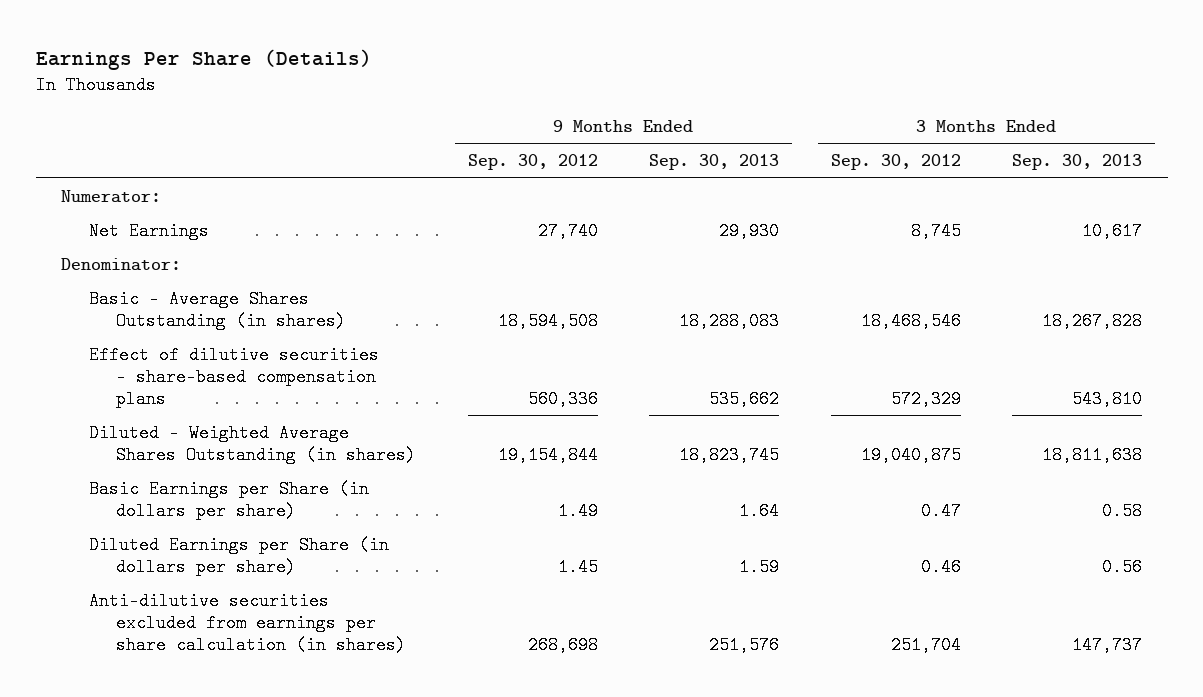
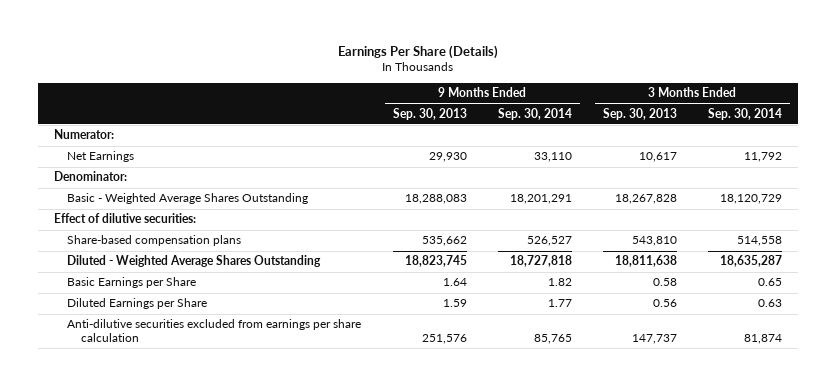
[467,154,598,171] Sep. 30, 2012 -> none
[830,154,961,171] Sep. 30, 2012 -> none
none -> [497,107,572,120] Sep. 30, 2014
none -> [708,107,783,120] Sep. 30, 2014
[88,289,347,330] Basic - Average Shares Outstanding (in shares) -> [67,193,309,205] Basic - Weighted Average Shares Outstanding
none -> [53,213,196,224] Effect of dilutive securities:
[88,345,379,408] Effect of dilutive securities - share-based compensation plans -> [67,235,242,247] Share-based compensation plans
[88,423,417,464] Diluted - Weighted Average Shares Outstanding (in shares) -> [67,255,322,268] Diluted - Weighted Average Shares Outstanding
[88,479,369,520] Basic Earnings per Share (in dollars per share) -> [67,277,197,289] Basic Earnings per Share
[88,535,389,576] Diluted Earnings per Share (in dollars per share) -> [67,298,208,310] Diluted Earnings per Share
[88,591,407,654] Anti-dilutive securities excluded from earnings per share calculation (in shares) -> [67,319,362,343] Anti-dilutive securities excluded from earnings per share calculation

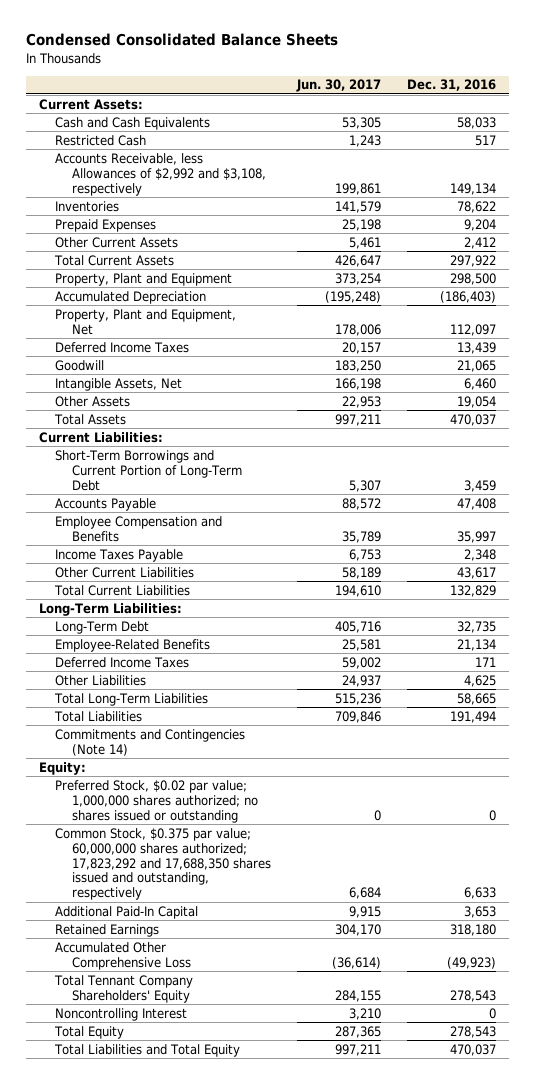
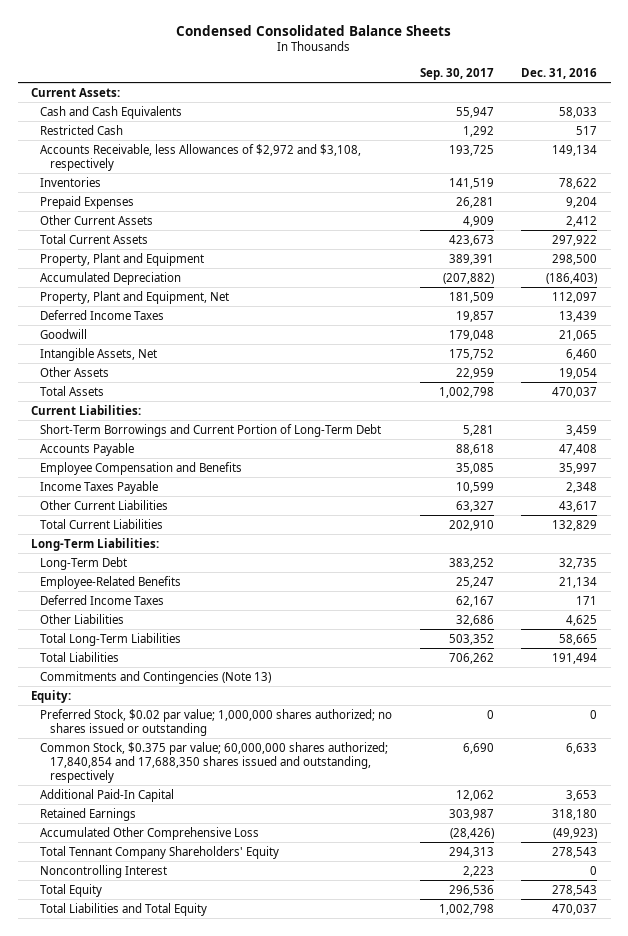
[295,79,381,93] Jun. 30, 2017 -> none
none -> [419,67,494,80] Sep. 30, 2017
[55,152,266,196] Accounts Receivable, less Allowances of $2,992 and $3,108, respectively -> [40,143,362,171] Accounts Receivable, less Allowances of $2,972 and $3,108, respectively
[55,728,246,756] Commitments and Contingencies (Note 14) -> [40,670,272,684] Commitments and Contingencies (Note 13)
[55,827,271,901] Common Stock, $0.375 par value; 60,000,000 shares authorized; 17,823,292 and 17,688,350 shares issued and outstanding, respectively -> [40,741,389,783] Common Stock, $0.375 par value; 60,000,000 shares authorized; 17,840,854 and 17,688,350 shares issued and outstanding, respectively

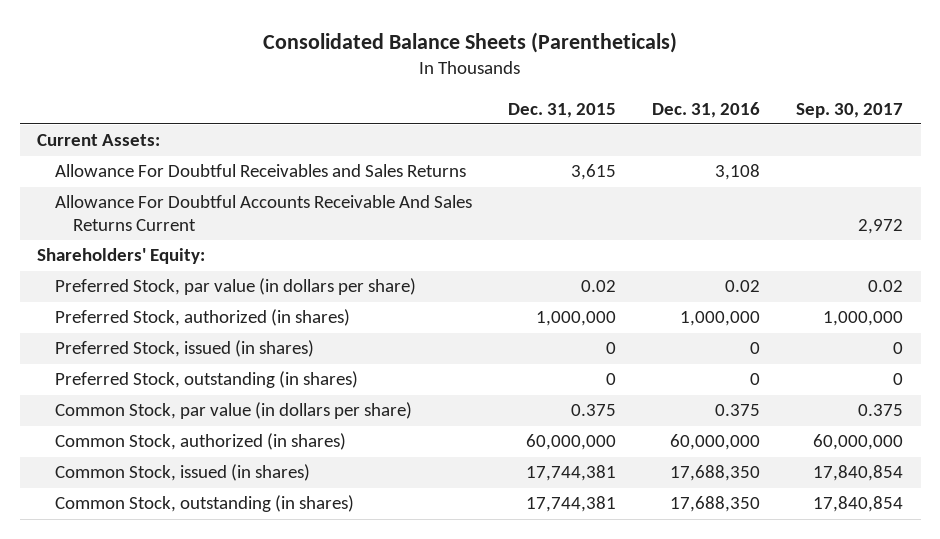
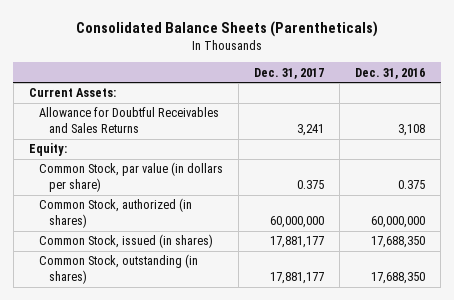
[507,102,616,118] Dec. 31, 2015 -> none
[795,102,903,118] Sep. 30, 2017 -> none
none -> [253,67,324,79] Dec. 31, 2017
[55,195,473,232] Allowance For Doubtful Accounts Receivable And Sales Returns Current -> none
[55,278,417,296] Preferred Stock, par value (in dollars per share) -> none
[55,309,351,327] Preferred Stock, authorized (in shares) -> none
[55,340,315,358] Preferred Stock, issued (in shares) -> none
[55,371,359,389] Preferred Stock, outstanding (in shares) -> none
[55,164,467,178] Allowance For Doubtful Receivables and Sales Returns -> [38,107,219,134] Allowance for Doubtful Receivables and Sales Returns
[37,248,206,265] Shareholders' Equity: -> [28,143,67,157] Equity:

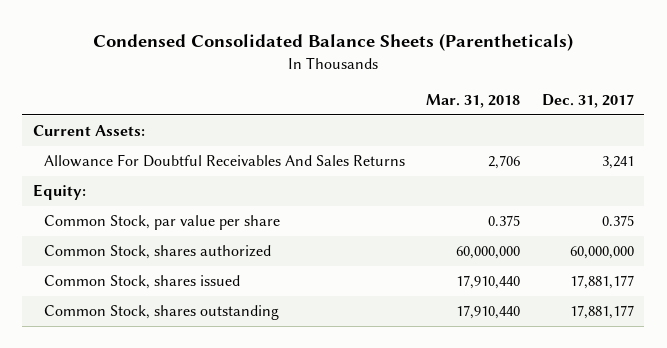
[75,20,378,37] Consolidated Balance Sheets (Parentheticals) -> [93,32,574,51] Condensed Consolidated Balance Sheets (Parentheticals)
[354,67,425,79] Dec. 31, 2016 -> none
none -> [426,93,521,108] Mar. 31, 2018
[38,107,219,134] Allowance for Doubtful Receivables and Sales Returns -> [44,154,406,168] Allowance For Doubtful Receivables And Sales Returns
[38,162,223,193] Common Stock, par value (in dollars per share) -> [44,215,281,231] Common Stock, par value per share
[38,198,192,229] Common Stock, authorized (in shares) -> [44,245,272,260] Common Stock, shares authorized
[38,234,213,249] Common Stock, issued (in shares) -> [44,275,241,290] Common Stock, shares issued
[38,254,198,285] Common Stock, outstanding (in shares) -> [44,305,280,321] Common Stock, shares outstanding

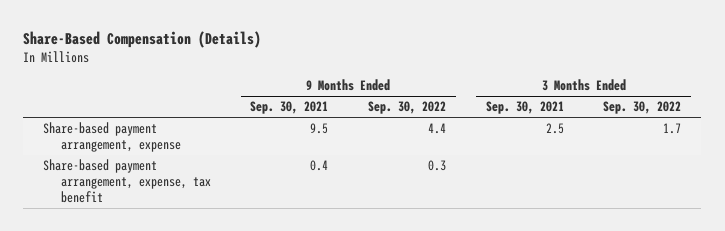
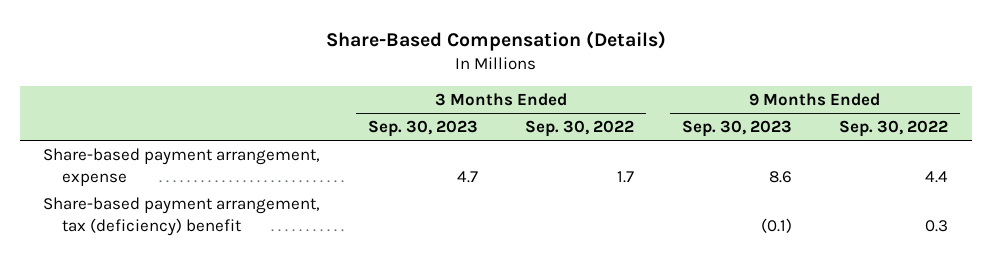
[250,101,329,115] Sep. 30, 2021 -> none
[485,101,564,115] Sep. 30, 2021 -> none
none -> [367,120,478,138] Sep. 30, 2023
none -> [681,120,792,138] Sep. 30, 2023
[43,159,211,204] Share-based payment arrangement, expense, tax benefit -> [43,196,321,236] Share-based payment arrangement, tax (deficiency) benefit

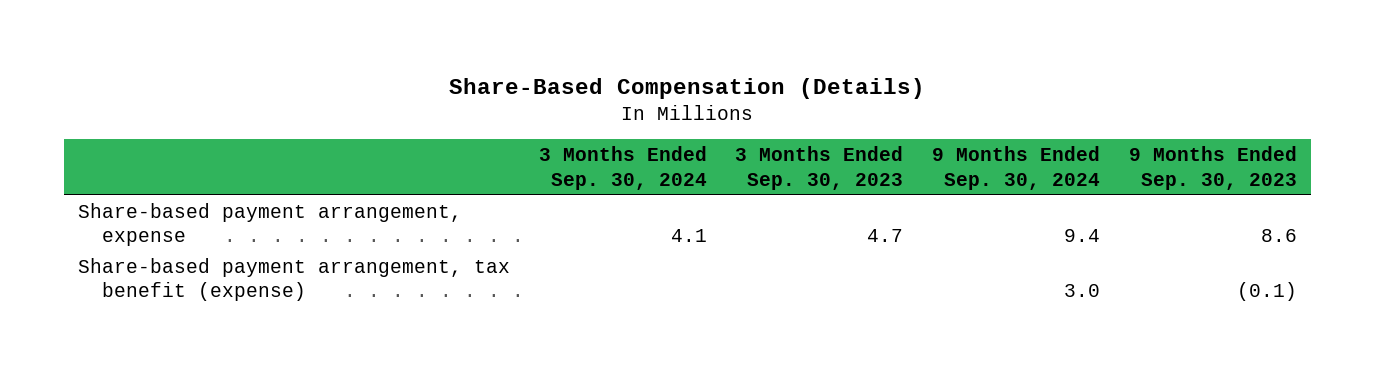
[525,120,635,138] Sep. 30, 2022 -> none
[839,120,949,138] Sep. 30, 2022 -> none
none -> [538,145,707,190] 3 Months Ended Sep. 30, 2024
none -> [932,145,1101,190] 9 Months Ended Sep. 30, 2024
[43,196,321,236] Share-based payment arrangement, tax (deficiency) benefit -> [78,257,511,302] Share-based payment arrangement, tax benefit (expense)

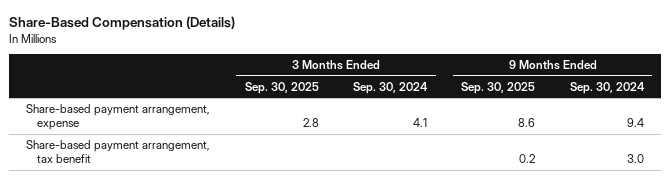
[735,145,904,190] 3 Months Ended Sep. 30, 2023 -> none
[1128,145,1297,190] 9 Months Ended Sep. 30, 2023 -> none
none -> [244,81,319,94] Sep. 30, 2025
none -> [461,81,536,94] Sep. 30, 2025
[78,257,511,302] Share-based payment arrangement, tax benefit (expense) -> [26,139,211,164] Share-based payment arrangement, tax benefit

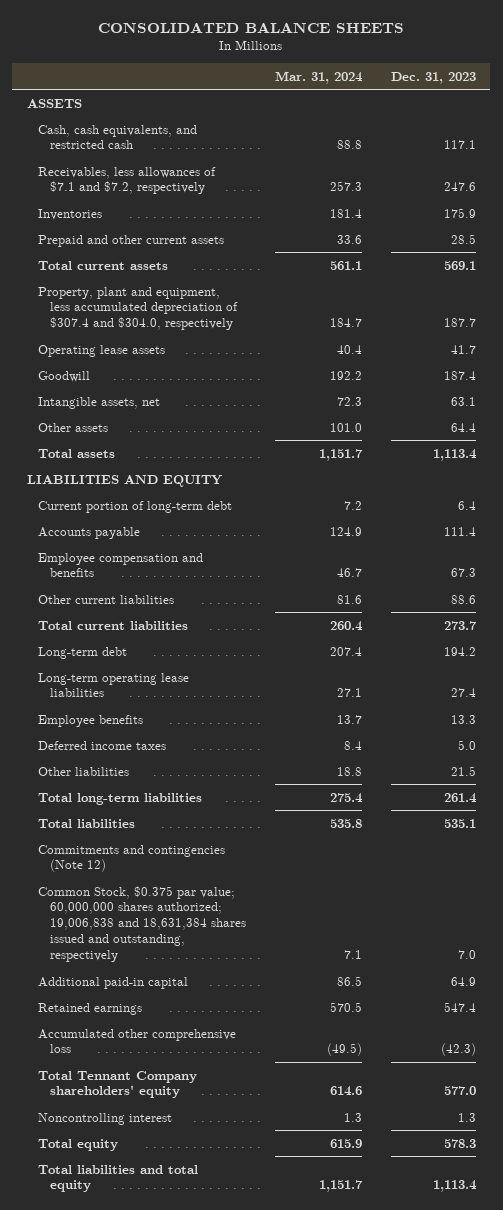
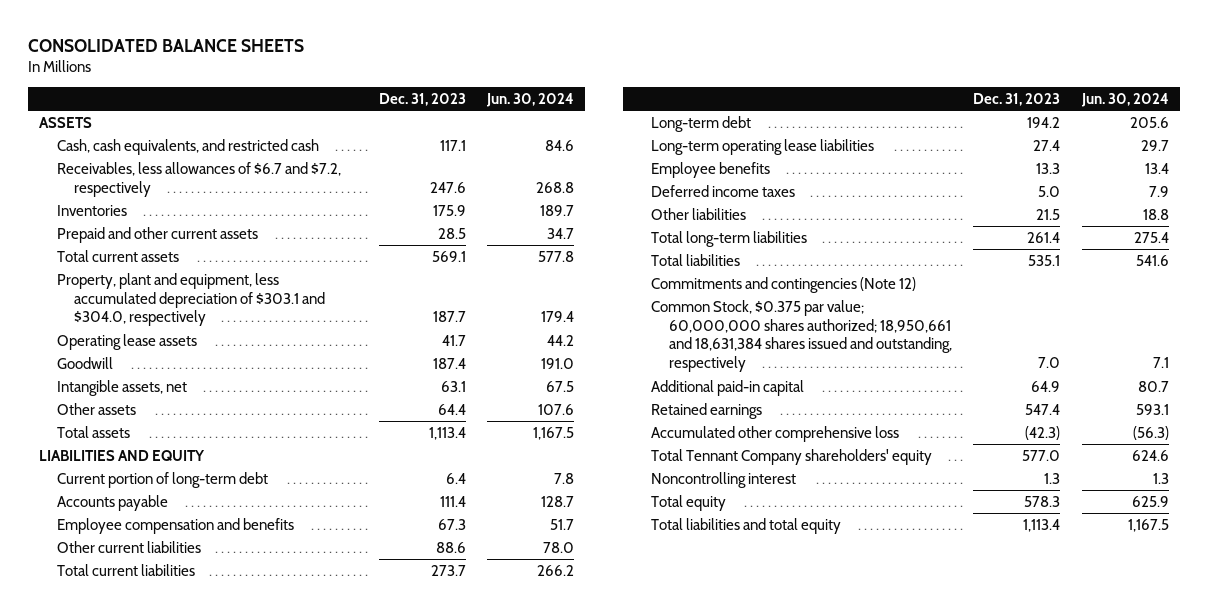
[275,70,364,84] Mar. 31, 2024 -> none
none -> [486,92,575,107] Jun. 30, 2024
[38,166,217,195] Receivables, less allowances of $7.1 and $7.2, respectively -> [56,161,341,197] Receivables, less allowances of $6.7 and $7.2, respectively
[38,286,239,331] Property, plant and equipment, less accumulated depreciation of $307.4 and $304.0, respectively -> [56,272,326,327] Property, plant and equipment, less accumulated depreciation of $303.1 and $304.0, respectively
[38,885,247,963] Common Stock, $0.375 par value; 60,000,000 shares authorized; 19,006,838 and 18,631,384 shares issued and outstanding, respectively -> [651,299,952,373] Common Stock, $0.375 par value; 60,000,000 shares authorized; 18,950,661 and 18,631,384 shares issued and outstanding, respectively

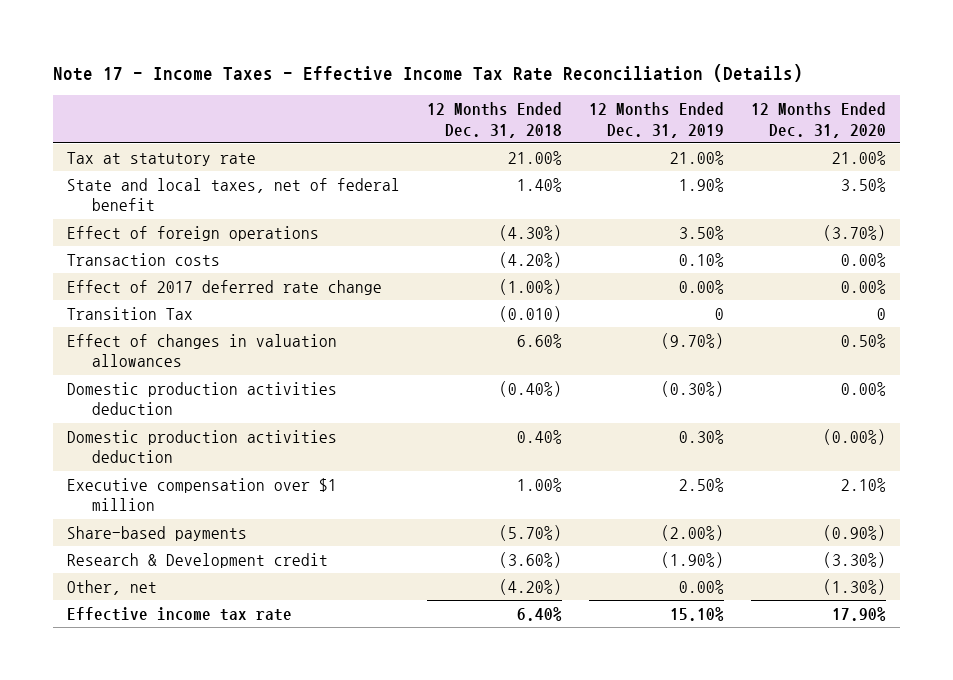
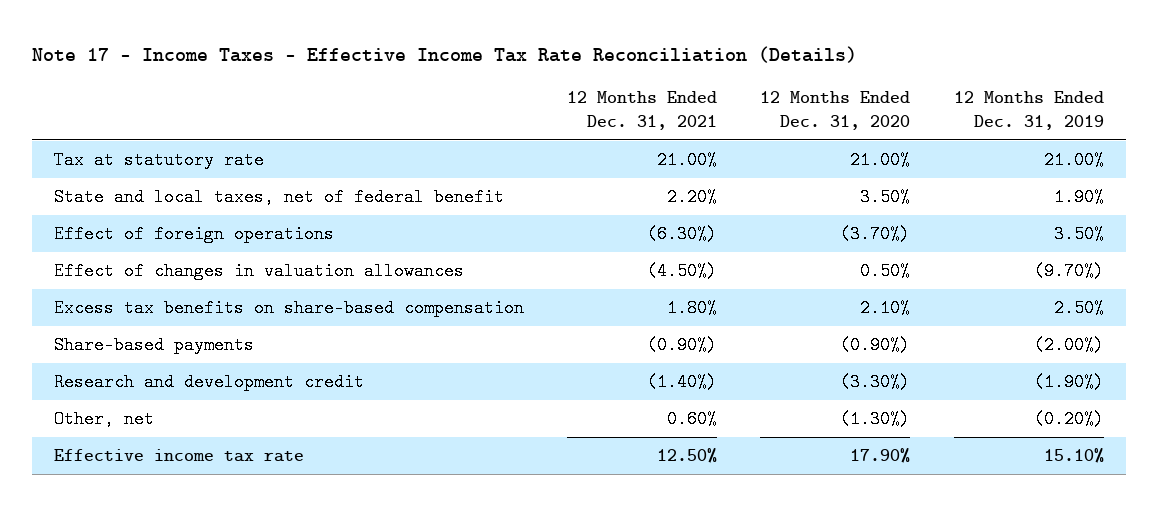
[426,101,562,138] 12 Months Ended Dec. 31, 2018 -> none
none -> [567,90,718,130] 12 Months Ended Dec. 31, 2021
[66,252,220,266] Transaction costs -> none
[66,279,382,295] Effect of 2017 deferred rate change -> none
[66,306,193,320] Transition Tax -> none
[66,381,337,416] Domestic production activities deduction -> none
[66,429,337,464] Domestic production activities deduction -> none
[66,477,337,512] Executive compensation over $1 million -> [53,299,524,318] Excess tax benefits on share-based compensation
[66,552,328,568] Research & Development credit -> [53,373,364,392] Research and development credit
[679,579,725,594] 0.00% -> [1033,410,1104,429] (0.20%)

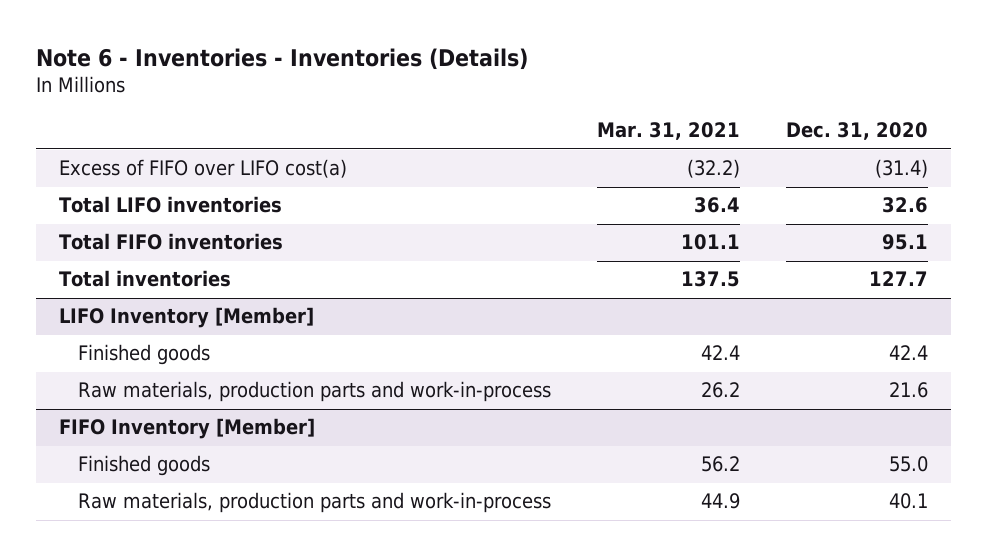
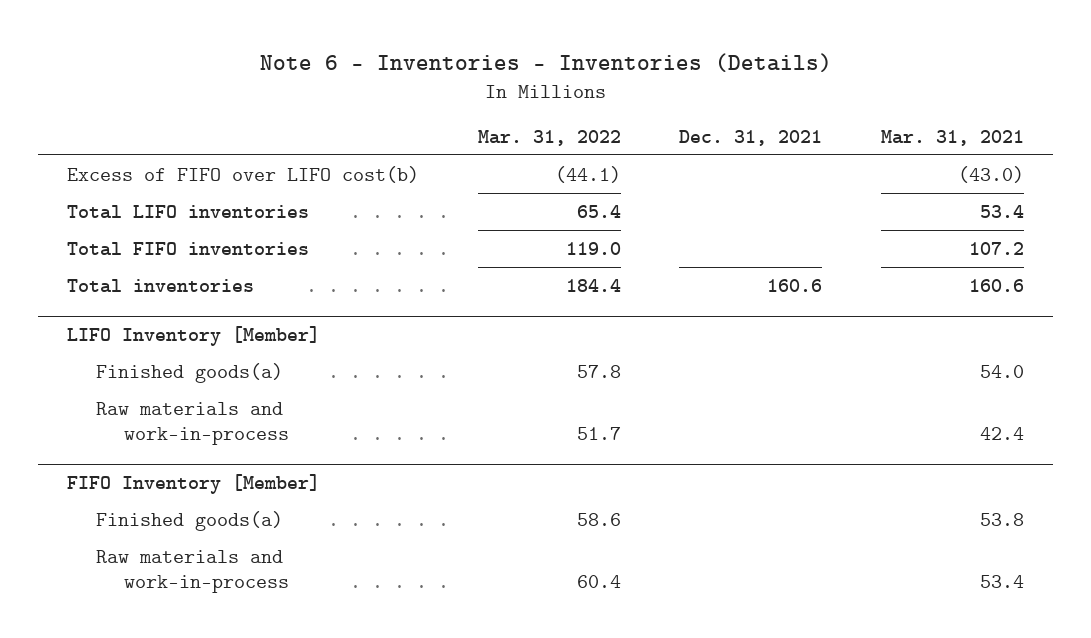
[786,122,929,141] Dec. 31, 2020 -> none
none -> [477,129,621,146] Mar. 31, 2022
none -> [679,129,823,146] Dec. 31, 2021
[59,159,348,179] Excess of FIFO over LIFO cost(a) -> [67,165,420,183] Excess of FIFO over LIFO cost(b)
[687,159,741,179] (32.2) -> [957,165,1024,183] (43.0)
[694,197,741,214] 36.4 -> [979,204,1024,218] 53.4
[681,234,741,251] 101.1 -> [968,241,1024,255] 107.2
[681,271,741,288] 137.5 -> [968,278,1024,292] 160.6
[78,344,211,366] Finished goods -> [95,362,283,383] Finished goods(a)
[701,345,741,361] 42.4 -> [979,364,1024,378] 54.0
[78,381,552,403] Raw materials, production parts and work-in-process -> [95,401,289,445] Raw materials and work-in-process
[701,382,741,399] 26.2 -> [979,426,1024,440] 42.4
[78,455,211,477] Finished goods -> [95,510,283,531] Finished goods(a)
[701,456,741,473] 56.2 -> [979,512,1024,526] 53.8
[78,492,552,514] Raw materials, production parts and work-in-process -> [95,549,289,593] Raw materials and work-in-process
[701,493,741,510] 44.9 -> [979,574,1024,588] 53.4

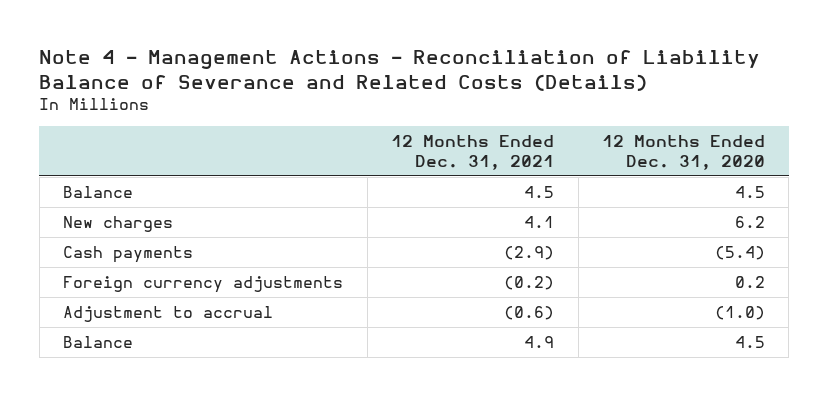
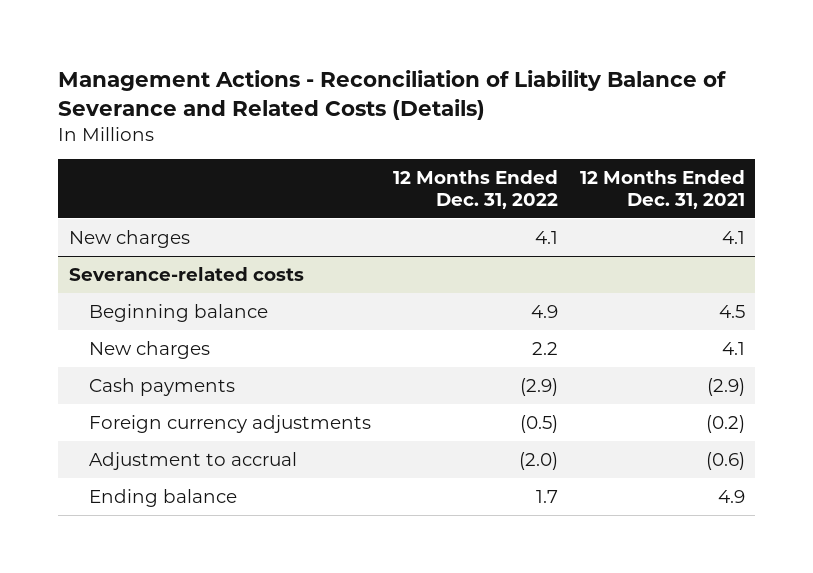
[39,50,761,91] Note 4 - Management Actions - Reconciliation of Liability Balance of Severance and Related Costs (Details) -> [57,69,726,120] Management Actions - Reconciliation of Liability Balance of Severance and Related Costs (Details)
[601,135,765,171] 12 Months Ended Dec. 31, 2020 -> none
none -> [392,169,558,209] 12 Months Ended Dec. 31, 2022
[63,185,134,198] Balance -> none
none -> [68,266,304,281] Severance-related costs
none -> [88,303,268,322] Beginning balance
none -> [88,340,210,359] New charges
[63,335,134,348] Balance -> [88,488,237,507] Ending balance

